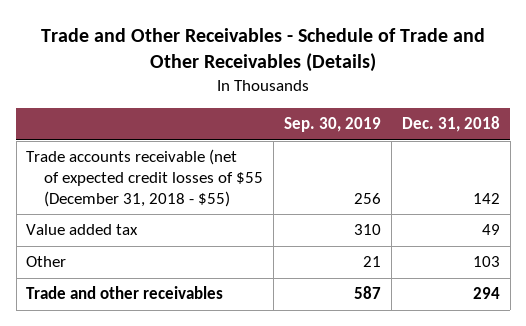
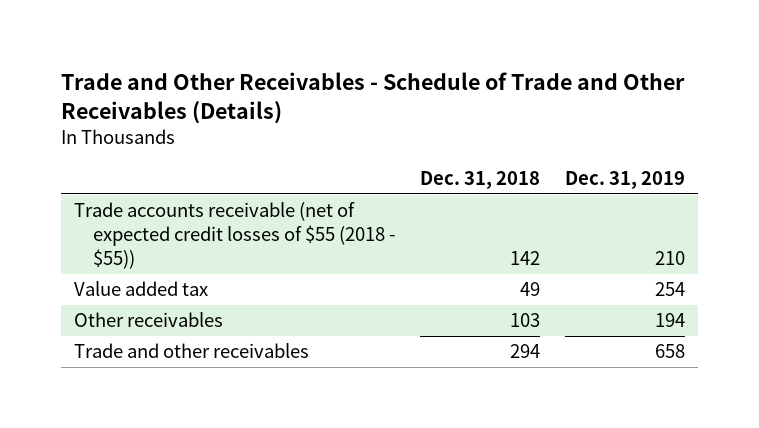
[284,117,382,133] Sep. 30, 2019 -> none
none -> [565,171,686,190] Dec. 31, 2019
[26,149,264,207] Trade accounts receivable (net of expected credit losses of $55 (December 31, 2018 - $55) -> [74,202,396,270] Trade accounts receivable (net of expected credit losses of $55 (2018 - $55))
[26,256,67,268] Other -> [74,312,224,328] Other receivables

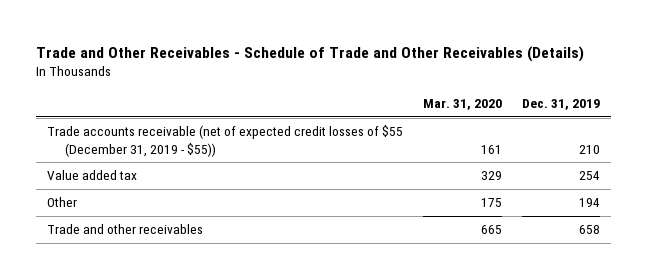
[420,171,541,190] Dec. 31, 2018 -> none
none -> [423,98,503,110] Mar. 31, 2020
[74,202,396,270] Trade accounts receivable (net of expected credit losses of $55 (2018 - $55)) -> [46,125,403,157] Trade accounts receivable (net of expected credit losses of $55 (December 31, 2019 - $55))
[74,312,224,328] Other receivables -> [46,197,77,208] Other

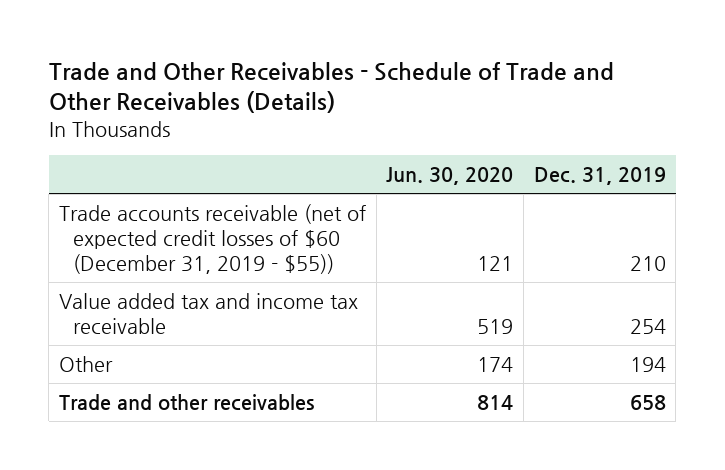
[423,98,503,110] Mar. 31, 2020 -> none
none -> [386,167,514,186] Jun. 30, 2020
[46,125,403,157] Trade accounts receivable (net of expected credit losses of $55 (December 31, 2019 - $55)) -> [58,203,366,275] Trade accounts receivable (net of expected credit losses of $60 (December 31, 2019 - $55))
[46,170,137,181] Value added tax -> [58,292,358,335] Value added tax and income tax receivable

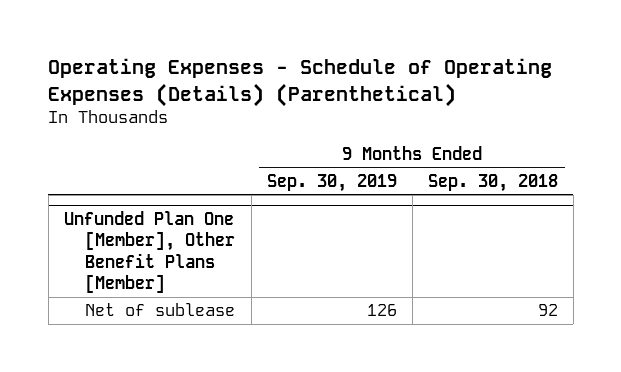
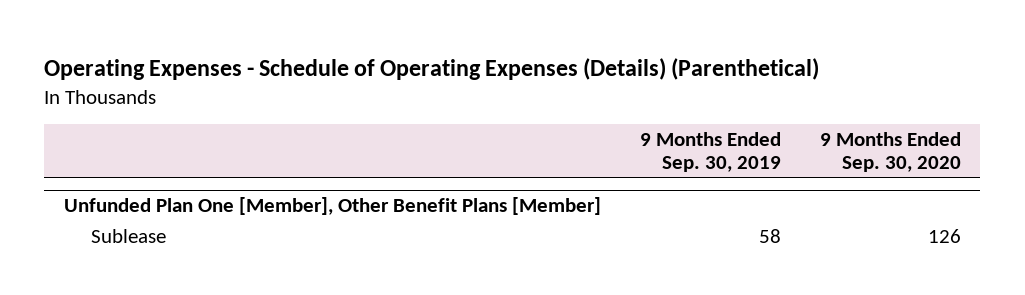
[427,173,558,192] Sep. 30, 2018 -> none
none -> [819,131,961,173] 9 Months Ended Sep. 30, 2020
[85,303,236,317] Net of sublease -> [91,228,167,243] Sublease
[366,304,397,317] 126 -> [758,228,781,243] 58

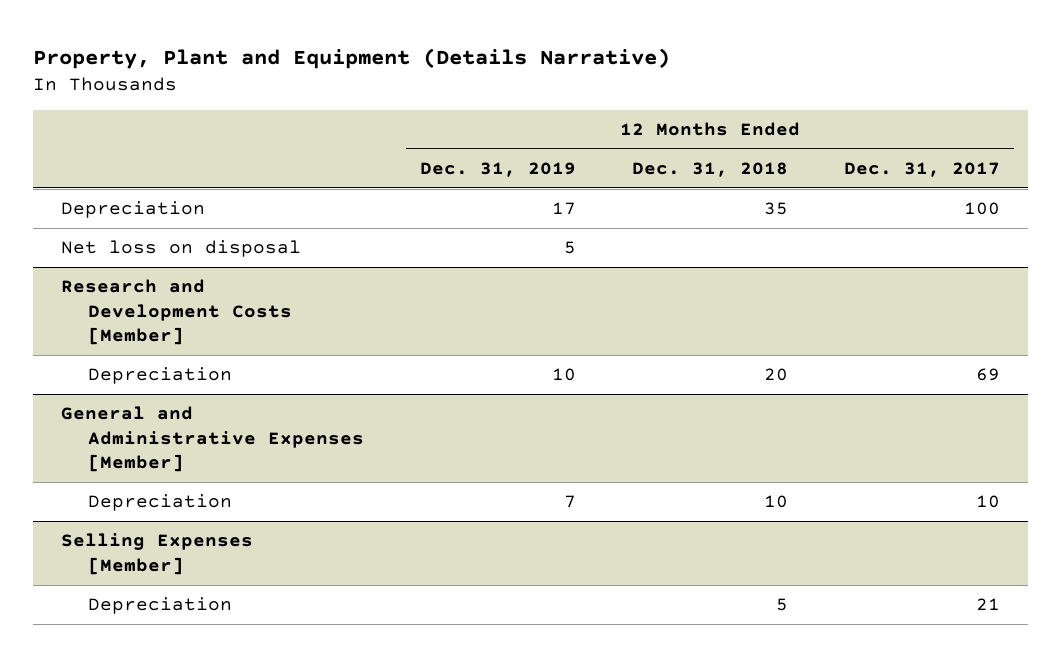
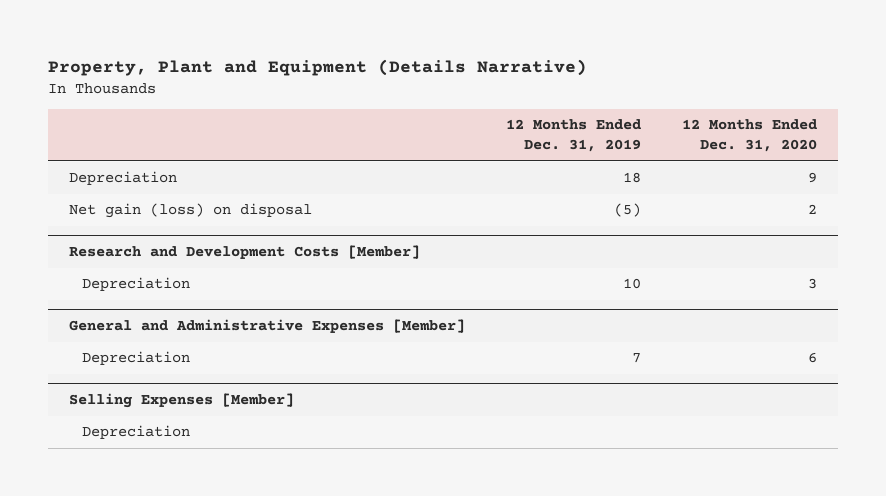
[631,161,788,177] Dec. 31, 2018 -> none
[843,161,1000,177] Dec. 31, 2017 -> none
none -> [681,119,817,153] 12 Months Ended Dec. 31, 2020
[551,202,576,216] 17 -> [622,172,641,184] 18
[61,240,302,258] Net loss on disposal -> [68,203,312,219] Net gain (loss) on disposal
[563,241,576,255] 5 -> [613,203,641,218] (5)

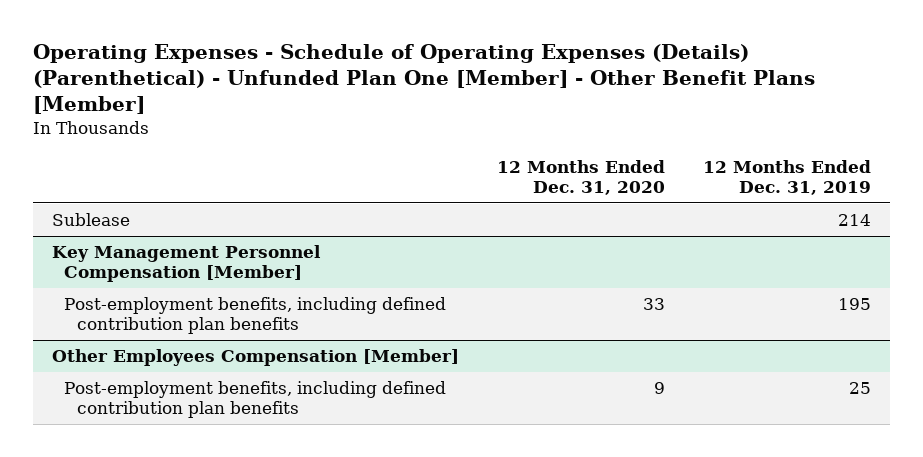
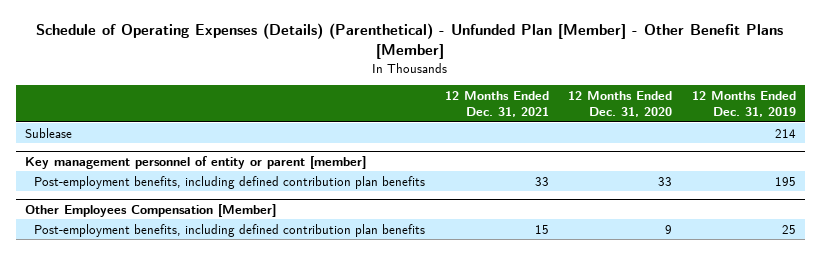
[32,43,815,115] Operating Expenses - Schedule of Operating Expenses (Details) (Parenthetical) - Unfunded Plan One [Member] - Other Benefit Plans [Member] -> [36,23,784,60] Schedule of Operating Expenses (Details) (Parenthetical) - Unfunded Plan [Member] - Other Benefit Plans [Member]
none -> [444,90,549,118] 12 Months Ended Dec. 31, 2021
[51,245,321,283] Key Management Personnel Compensation [Member] -> [25,155,367,169] Key management personnel of entity or parent [member]

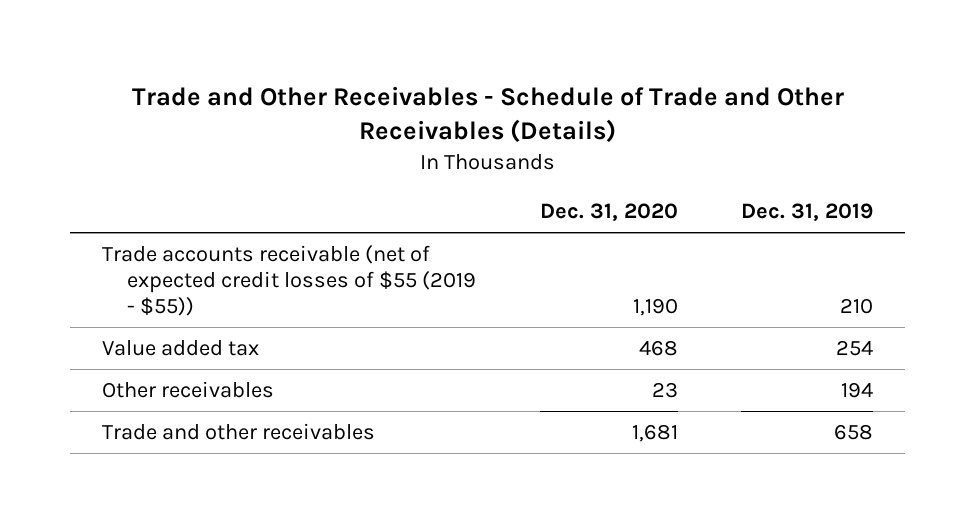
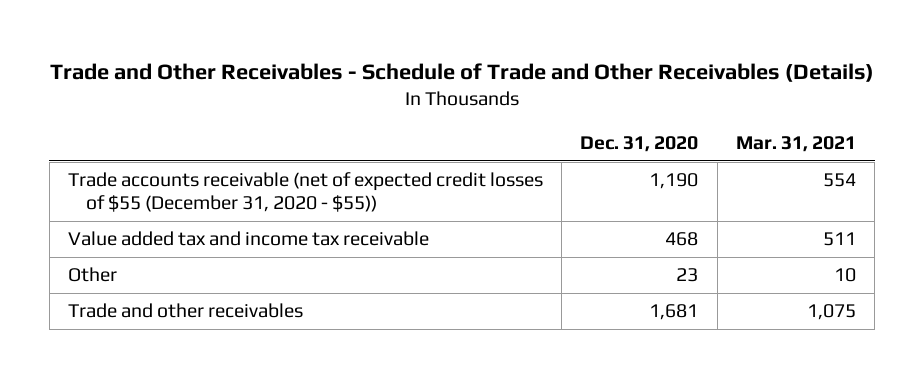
[741,203,874,222] Dec. 31, 2019 -> none
none -> [735,135,856,152] Mar. 31, 2021
[102,244,477,316] Trade accounts receivable (net of expected credit losses of $55 (2019 - $55)) -> [67,172,543,213] Trade accounts receivable (net of expected credit losses of $55 (December 31, 2020 - $55))
[102,339,260,356] Value added tax -> [67,231,429,247] Value added tax and income tax receivable
[102,380,275,398] Other receivables -> [67,267,117,283] Other

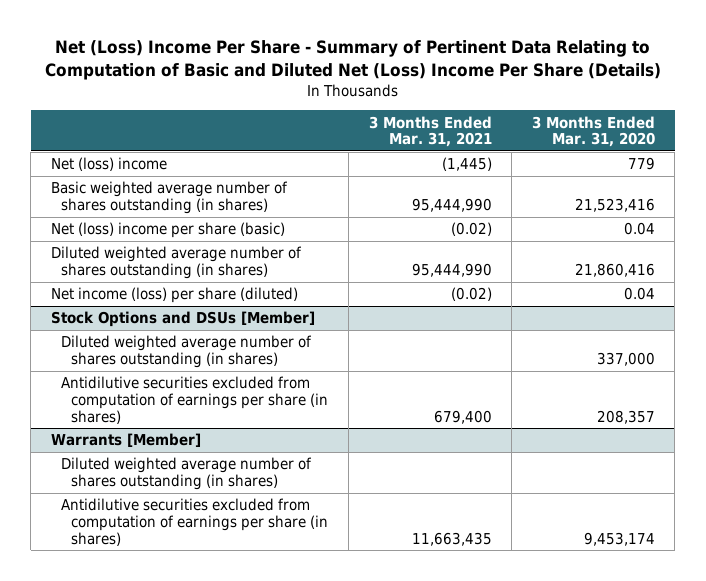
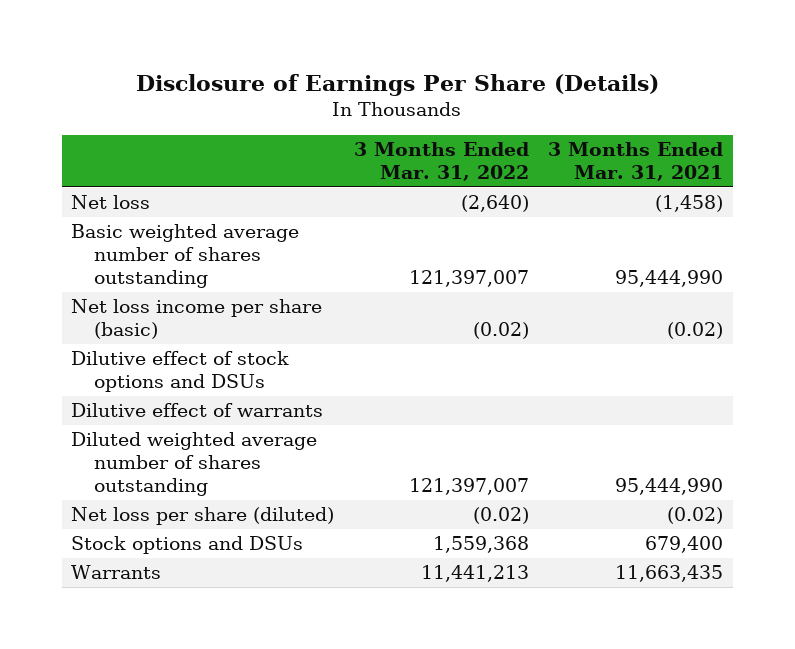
[44,40,661,81] Net (Loss) Income Per Share - Summary of Pertinent Data Relating to Computation of Basic and Diluted Net (Loss) Income Per Share (Details) -> [136,73,660,96] Disclosure of Earnings Per Share (Details)
[531,115,655,148] 3 Months Ended Mar. 31, 2020 -> none
none -> [353,142,529,182] 3 Months Ended Mar. 31, 2022
[50,311,315,328] Stock Options and DSUs [Member] -> none
[61,335,313,369] Diluted weighted average number of shares outstanding (in shares) -> none
[50,433,201,448] Warrants [Member] -> none
[61,457,313,491] Diluted weighted average number of shares outstanding (in shares) -> none
[50,157,167,172] Net (loss) income -> [71,195,151,210] Net loss
[441,157,492,172] (1,445) -> [655,195,724,213] (1,458)
[50,181,288,215] Basic weighted average number of shares outstanding (in shares) -> [71,224,300,289] Basic weighted average number of shares outstanding
[50,222,285,239] Net (loss) income per share (basic) -> [71,299,323,340] Net loss income per share (basic)
none -> [71,351,290,393] Dilutive effect of stock options and DSUs
none -> [71,403,324,418] Dilutive effect of warrants
[50,246,302,280] Diluted weighted average number of shares outstanding (in shares) -> [71,432,318,497] Diluted weighted average number of shares outstanding
[50,287,298,304] Net income (loss) per share (diluted) -> [71,507,335,526] Net loss per share (diluted)
[61,376,329,424] Antidilutive securities excluded from computation of earnings per share (in shares) -> [71,536,304,555] Stock options and DSUs
[61,498,329,546] Antidilutive securities excluded from computation of earnings per share (in shares) -> [71,565,162,580] Warrants

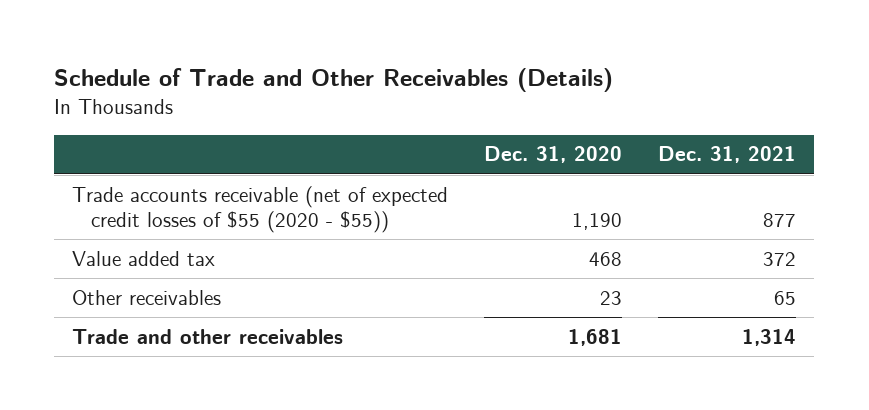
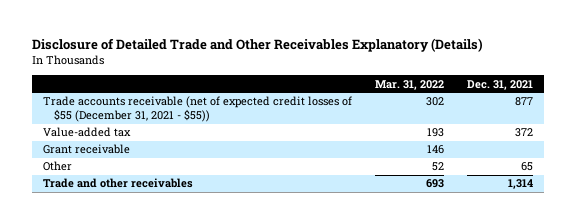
[54,68,614,93] Schedule of Trade and Other Receivables (Details) -> [31,37,483,52] Disclosure of Detailed Trade and Other Receivables Explanatory (Details)
[484,146,623,164] Dec. 31, 2020 -> none
none -> [374,79,444,90] Mar. 31, 2022
[72,185,449,234] Trade accounts receivable (net of expected credit losses of $55 (2020 - $55)) -> [43,96,353,123] Trade accounts receivable (net of expected credit losses of $55 (December 31, 2021 - $55))
[72,250,216,266] Value added tax -> [43,127,132,138] Value-added tax
none -> [43,144,131,155] Grant receivable
[72,289,222,305] Other receivables -> [43,161,73,172] Other

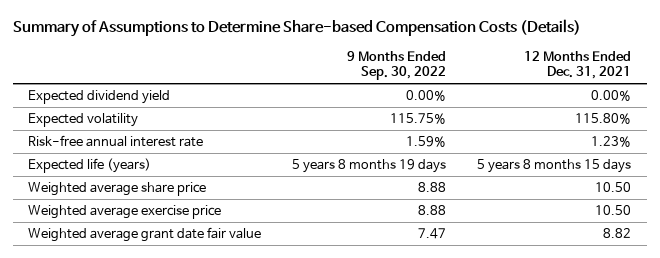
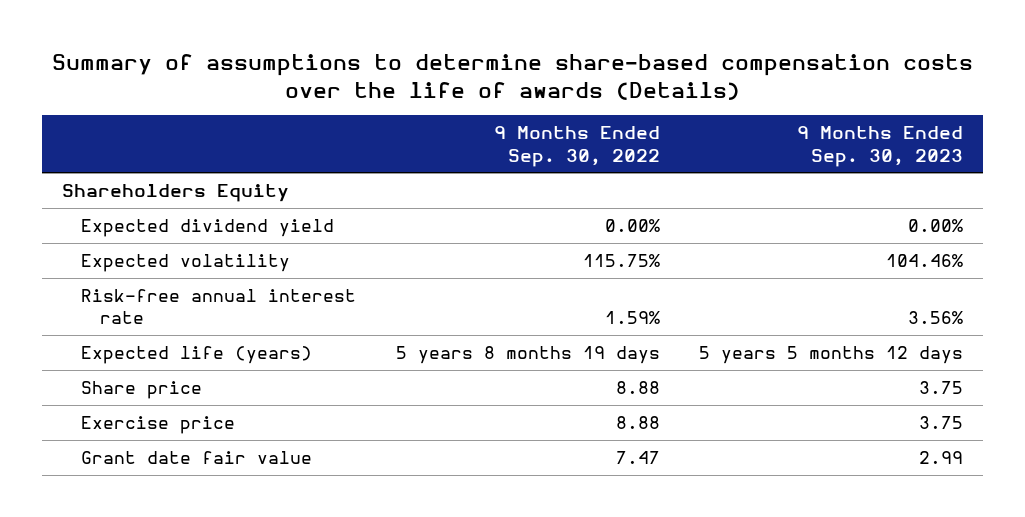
[12,19,581,38] Summary of Assumptions to Determine Share-based Compensation Costs (Details) -> [51,54,973,100] Summary of assumptions to determine share-based compensation costs over the life of awards (Details)
[524,50,632,80] 12 Months Ended Dec. 31, 2021 -> none
none -> [797,126,964,167] 9 Months Ended Sep. 30, 2023
none -> [62,184,290,203] Shareholders Equity
[28,182,207,197] Weighted average share price -> [81,381,203,400] Share price
[28,205,222,220] Weighted average exercise price -> [81,416,236,435] Exercise price
[28,227,262,243] Weighted average grant date fair value -> [81,451,313,465] Grant date fair value

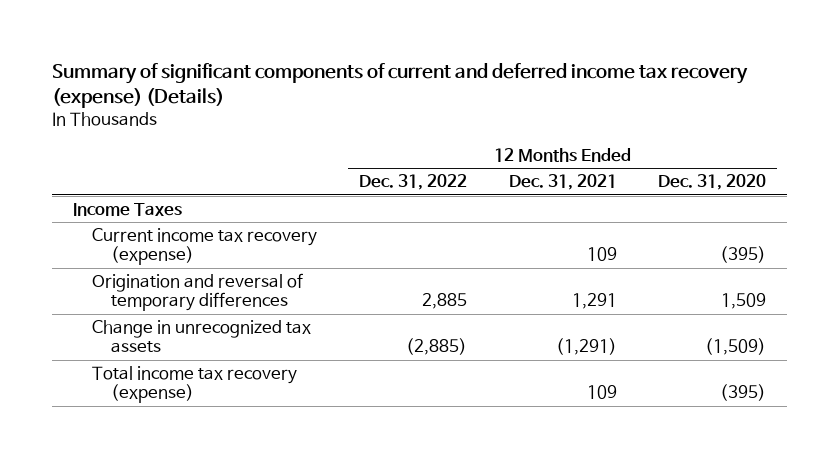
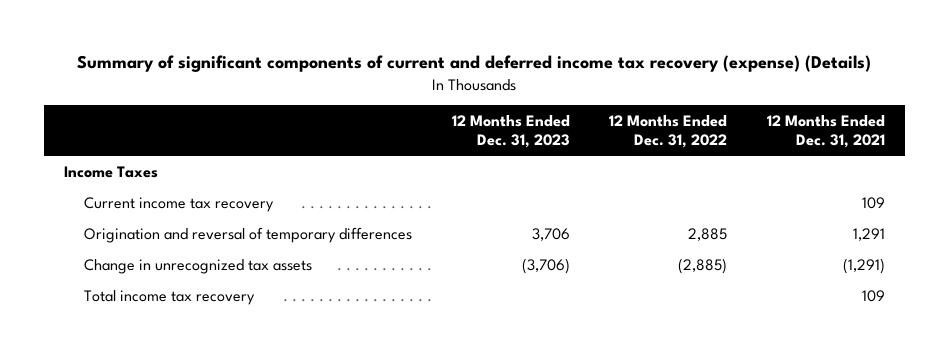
[658,174,767,191] Dec. 31, 2020 -> none
none -> [451,114,570,149] 12 Months Ended Dec. 31, 2023
[92,228,318,266] Current income tax recovery (expense) -> [83,196,274,212] Current income tax recovery
[92,366,298,404] Total income tax recovery (expense) -> [83,289,255,305] Total income tax recovery

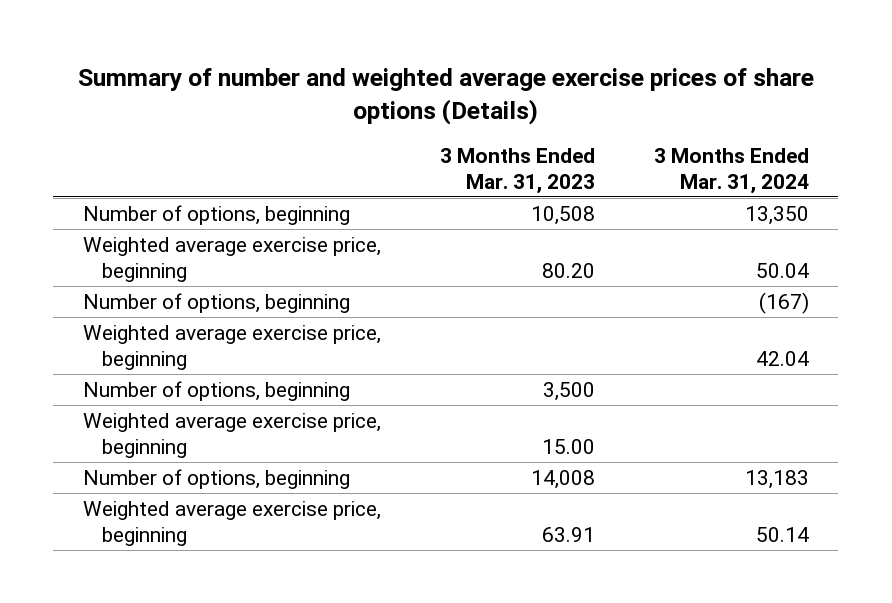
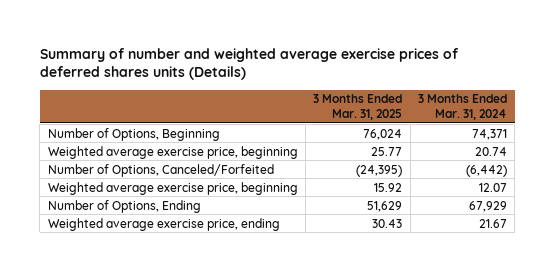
[77,67,814,125] Summary of number and weighted average exercise prices of share options (Details) -> [39,47,459,81] Summary of number and weighted average exercise prices of deferred shares units (Details)
[439,147,595,194] 3 Months Ended Mar. 31, 2023 -> none
none -> [313,94,403,120] 3 Months Ended Mar. 31, 2025
[82,381,350,402] Number of options, beginning -> none
[82,413,381,458] Weighted average exercise price, beginning -> none
[82,205,350,226] Number of options, beginning -> [47,127,220,141] Number of Options, Beginning
[744,206,809,226] 13,350 -> [472,128,508,140] 74,371
[755,262,809,278] 50.04 -> [475,146,508,156] 20.74
[82,293,350,314] Number of options, beginning -> [47,163,274,177] Number of Options, Canceled/Forfeited
[758,292,809,315] (167) -> [466,164,508,177] (6,442)
[755,350,809,366] 42.04 -> [479,182,508,192] 12.07
[82,469,350,490] Number of options, beginning -> [47,199,201,213] Number of Options, Ending
[744,470,809,490] 13,183 -> [469,200,508,212] 67,929
[82,501,381,546] Weighted average exercise price, beginning -> [47,217,280,231] Weighted average exercise price, ending
[755,526,809,542] 50.14 -> [479,218,508,228] 21.67

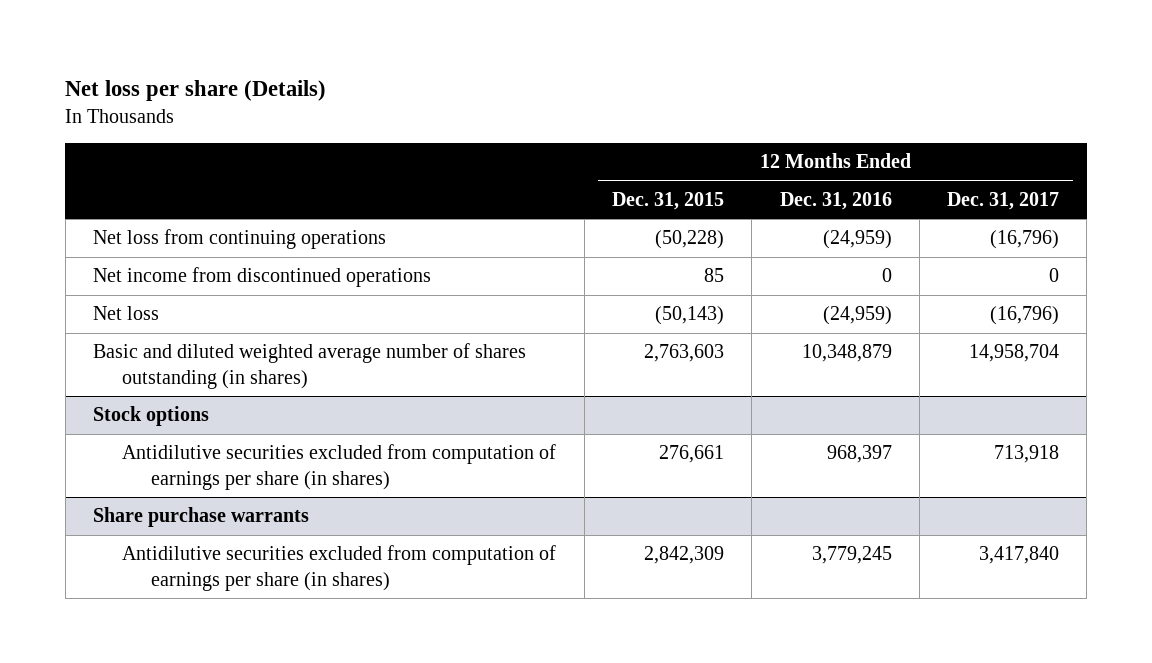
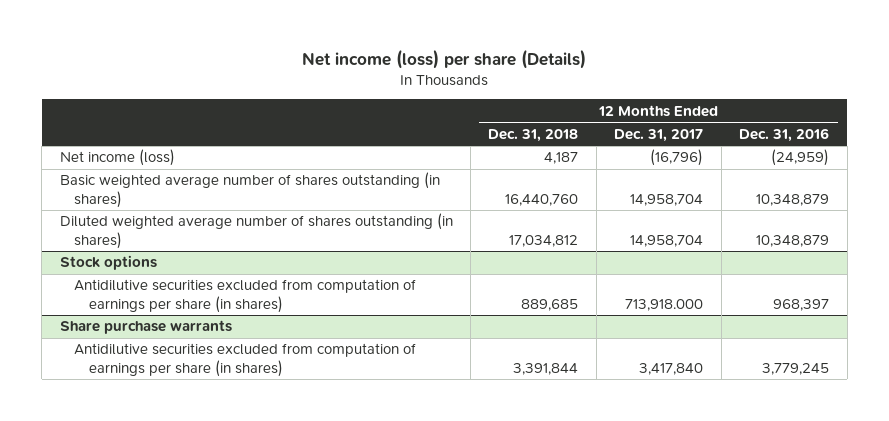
[65,80,327,102] Net loss per share (Details) -> [302,48,587,69] Net income (loss) per share (Details)
[611,191,724,210] Dec. 31, 2015 -> none
none -> [488,128,579,142] Dec. 31, 2018
[93,229,387,250] Net loss from continuing operations -> none
[93,267,432,288] Net income from discontinued operations -> none
[93,306,160,321] Net loss -> [59,149,175,167] Net income (loss)
[93,343,527,389] Basic and diluted weighted average number of shares outstanding (in shares) -> [59,172,440,209] Basic weighted average number of shares outstanding (in shares)
none -> [59,213,453,250] Diluted weighted average number of shares outstanding (in shares)
[994,445,1060,464] 713,918 -> [625,299,704,312] 713,918.000

